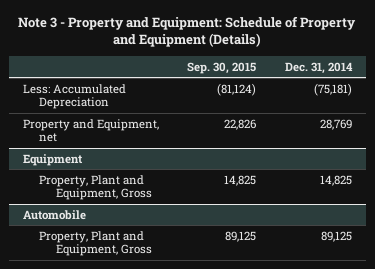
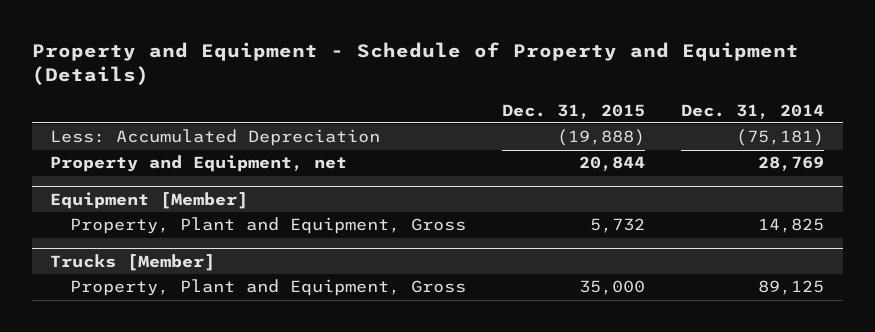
[18,15,357,48] Note 3 - Property and Equipment: Schedule of Property and Equipment (Details) -> [32,41,800,86] Property and Equipment - Schedule of Property and Equipment (Details)
[187,61,257,74] Sep. 30, 2015 -> none
none -> [502,103,646,119] Dec. 31, 2015
[23,153,84,166] Equipment -> [50,191,249,209] Equipment [Member]
[23,209,87,220] Automobile -> none
none -> [50,253,216,271] Trucks [Member]

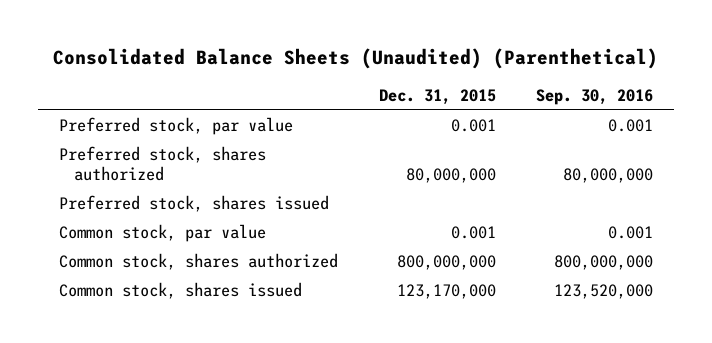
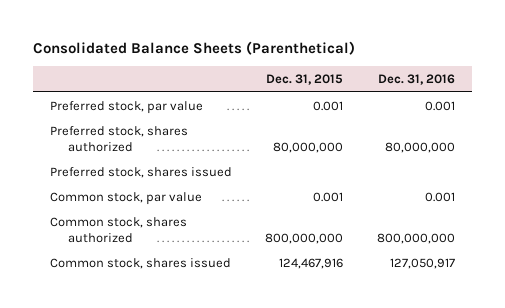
[53,48,659,70] Consolidated Balance Sheets (Unaudited) (Parenthetical) -> [32,41,355,56] Consolidated Balance Sheets (Parenthetical)
[536,89,654,106] Sep. 30, 2016 -> none
none -> [378,74,456,86] Dec. 31, 2016
[396,284,496,300] 123,170,000 -> [279,257,344,269] 124,467,916

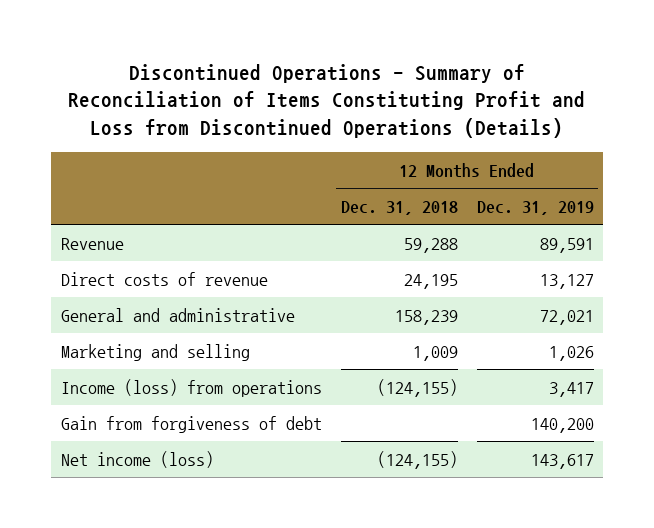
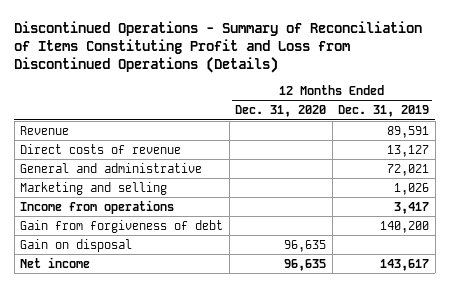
[340,200,458,215] Dec. 31, 2018 -> none
none -> [235,105,327,118] Dec. 31, 2020
[60,378,322,397] Income (loss) from operations -> [20,199,175,214] Income from operations
none -> [20,238,133,252] Gain on disposal
[60,450,214,468] Net income (loss) -> [20,256,91,268] Net income

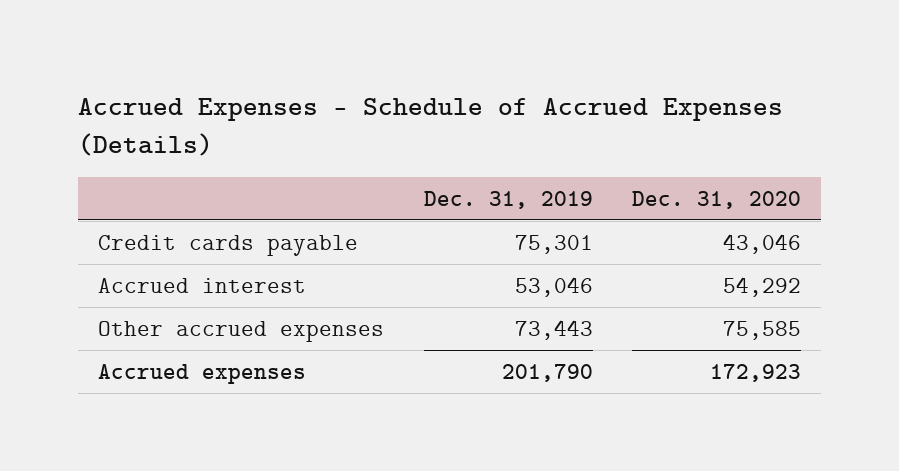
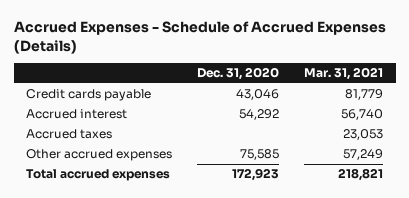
[423,190,593,209] Dec. 31, 2019 -> none
none -> [304,67,384,81] Mar. 31, 2021
none -> [26,129,113,140] Accrued taxes
[97,363,306,384] Accrued expenses -> [26,169,171,182] Total accrued expenses

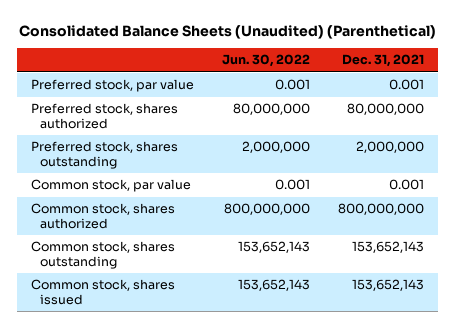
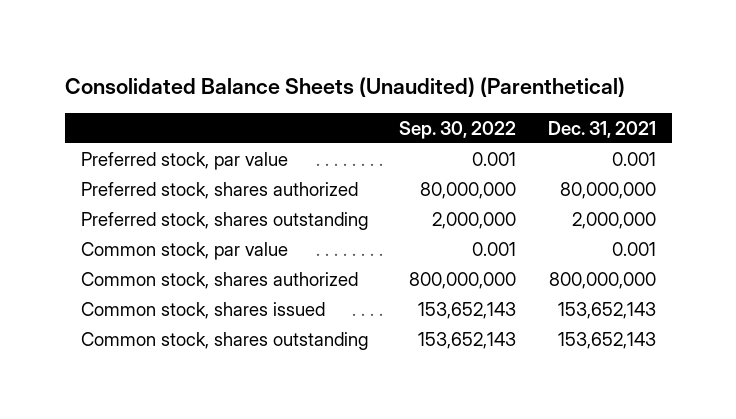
[222,54,311,68] Jun. 30, 2022 -> none
none -> [399,120,517,139] Sep. 30, 2022
[30,241,175,269] Common stock, shares outstanding -> [80,331,368,350] Common stock, shares outstanding

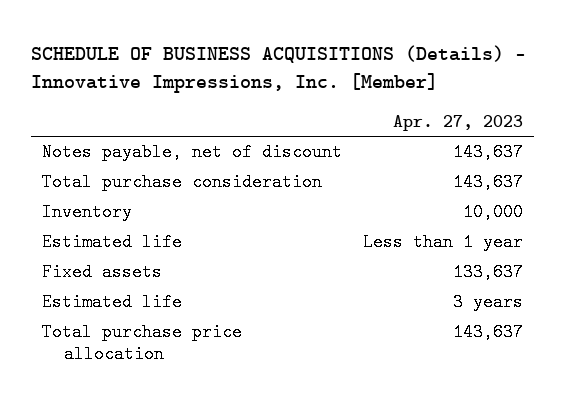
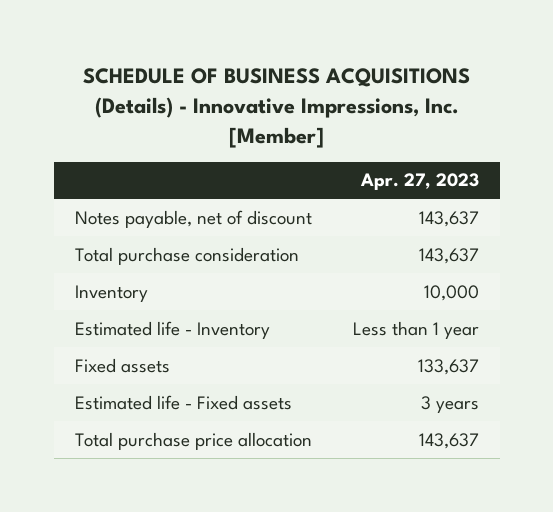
[42,233,183,252] Estimated life -> [74,320,270,339] Estimated life - Inventory
[42,293,183,312] Estimated life -> [74,394,292,410] Estimated life - Fixed assets

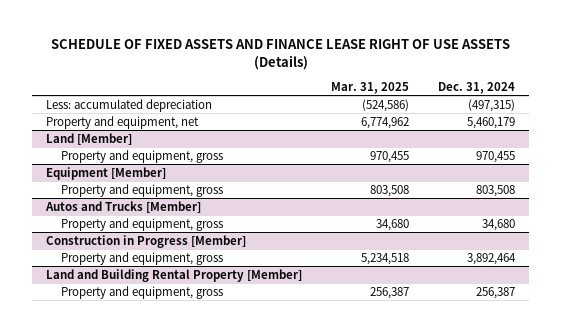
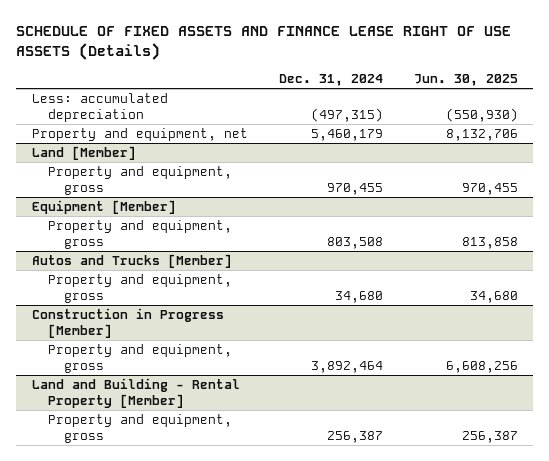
[331,81,410,94] Mar. 31, 2025 -> none
none -> [413,74,518,87] Jun. 30, 2025
[46,268,303,282] Land and Building Rental Property [Member] -> [31,378,240,408] Land and Building - Rental Property [Member]

